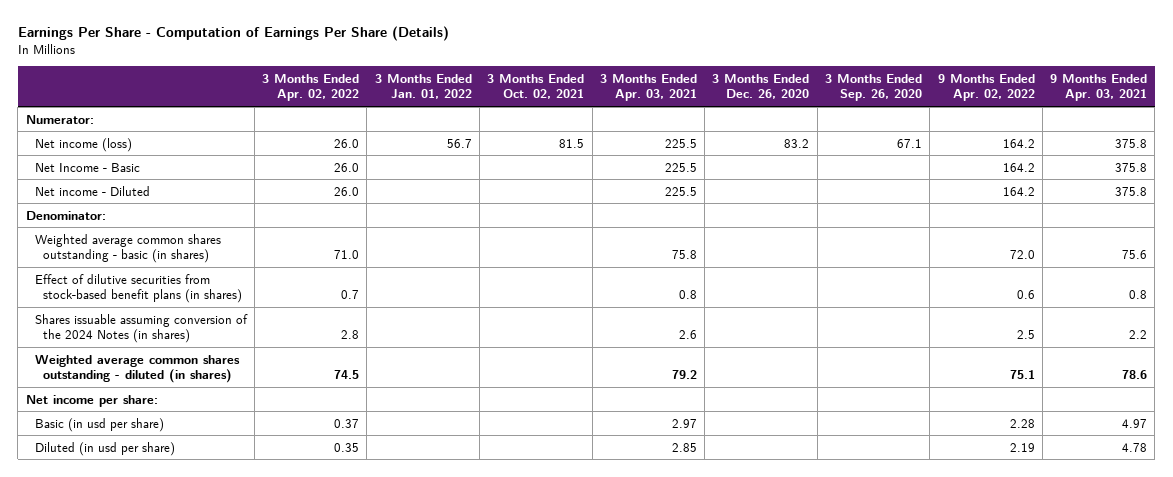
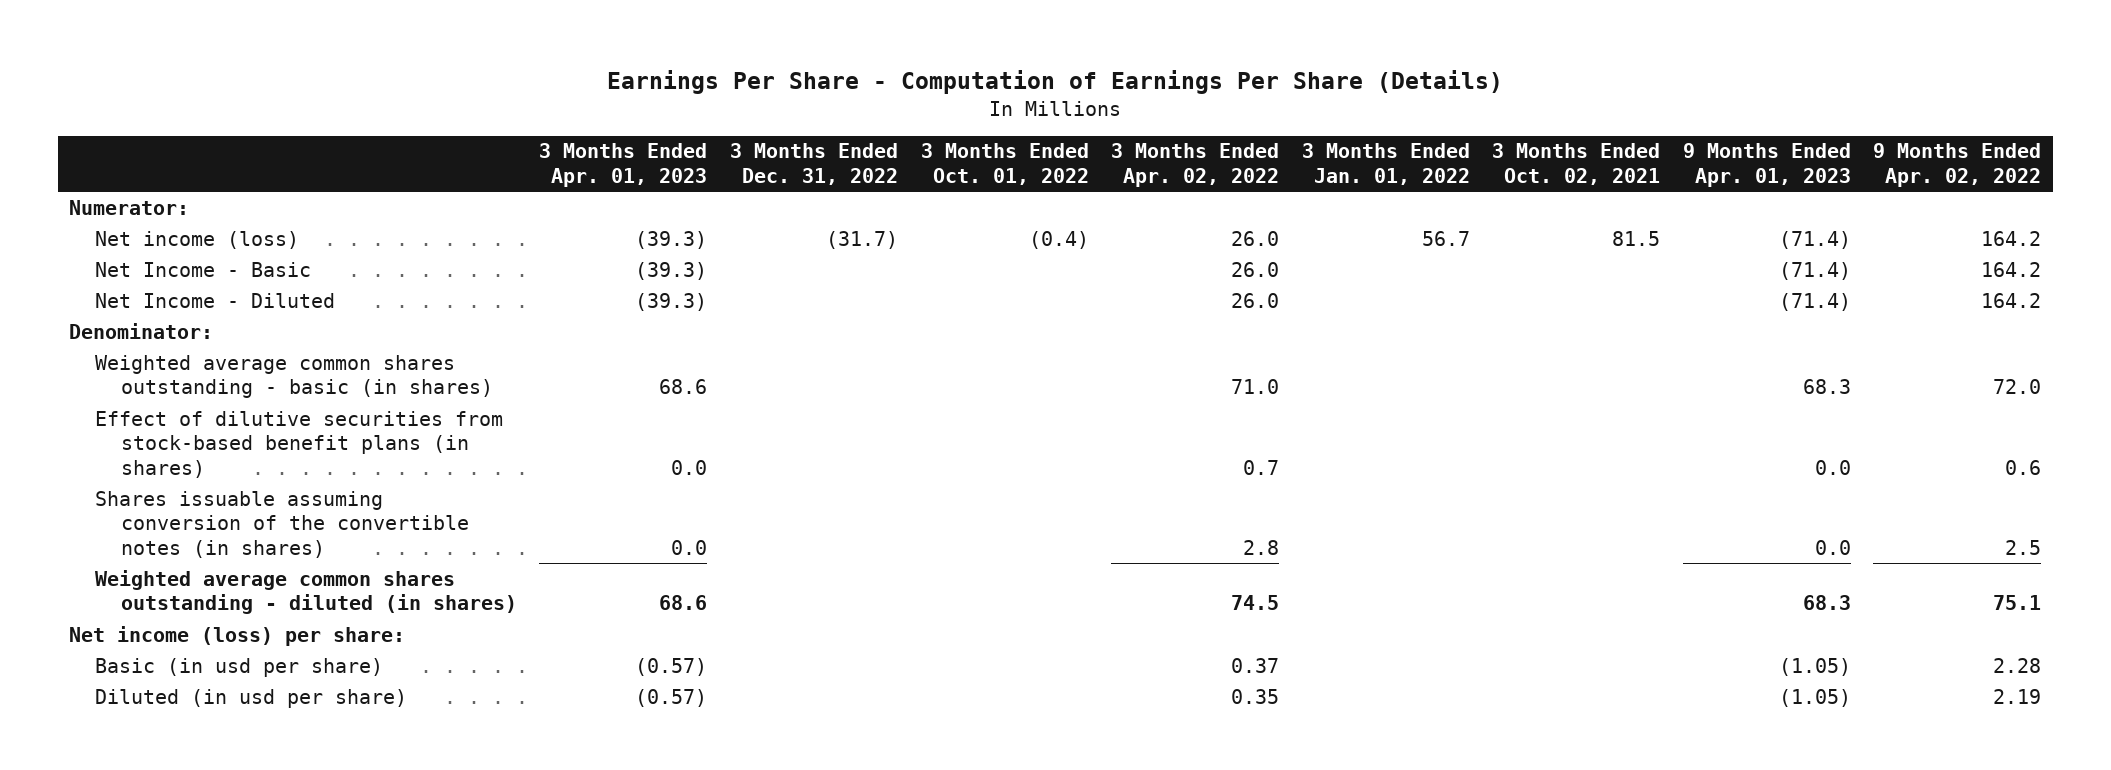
[599,73,697,102] 3 Months Ended Apr. 03, 2021 -> none
[712,73,810,100] 3 Months Ended Dec. 26, 2020 -> none
[824,73,922,102] 3 Months Ended Sep. 26, 2020 -> none
[1050,73,1148,102] 9 Months Ended Apr. 03, 2021 -> none
none -> [539,143,708,188] 3 Months Ended Apr. 01, 2023
none -> [729,143,898,186] 3 Months Ended Dec. 31, 2022
none -> [920,143,1089,186] 3 Months Ended Oct. 01, 2022
none -> [1682,143,1851,188] 9 Months Ended Apr. 01, 2023
[34,185,150,196] Net income - Diluted -> [95,292,336,308] Net Income - Diluted
[34,313,248,344] Shares issuable assuming conversion of the 2024 Notes (in shares) -> [95,490,469,559] Shares issuable assuming conversion of the convertible notes (in shares)
[25,394,158,407] Net income per share: -> [69,625,406,646] Net income (loss) per share:

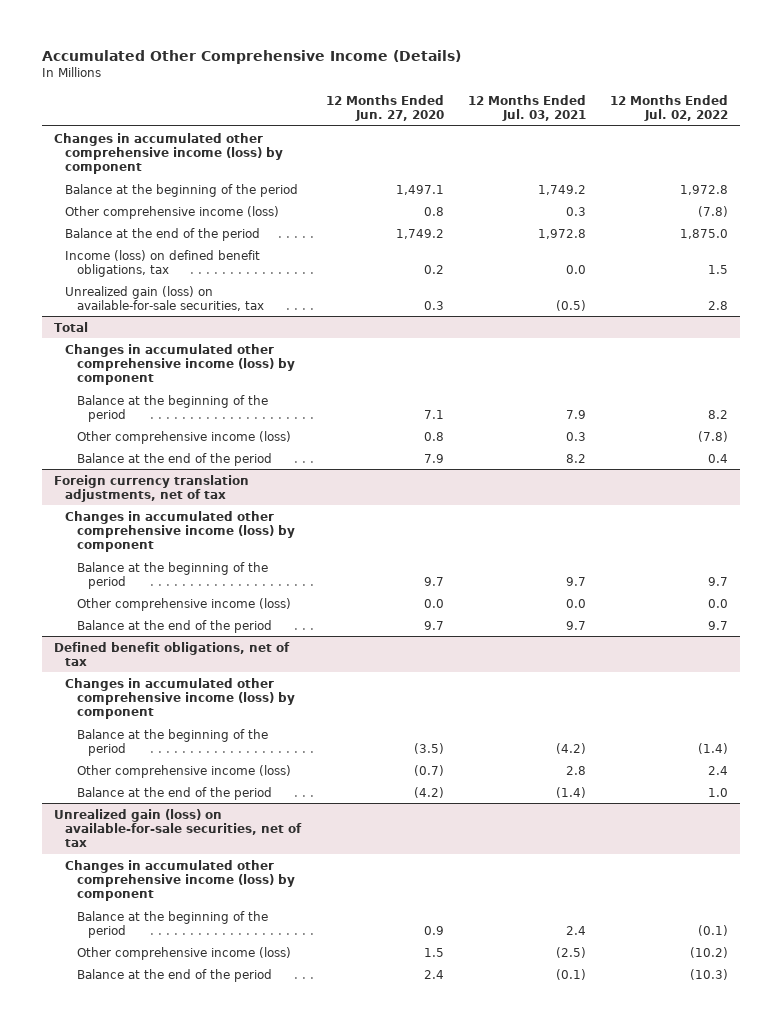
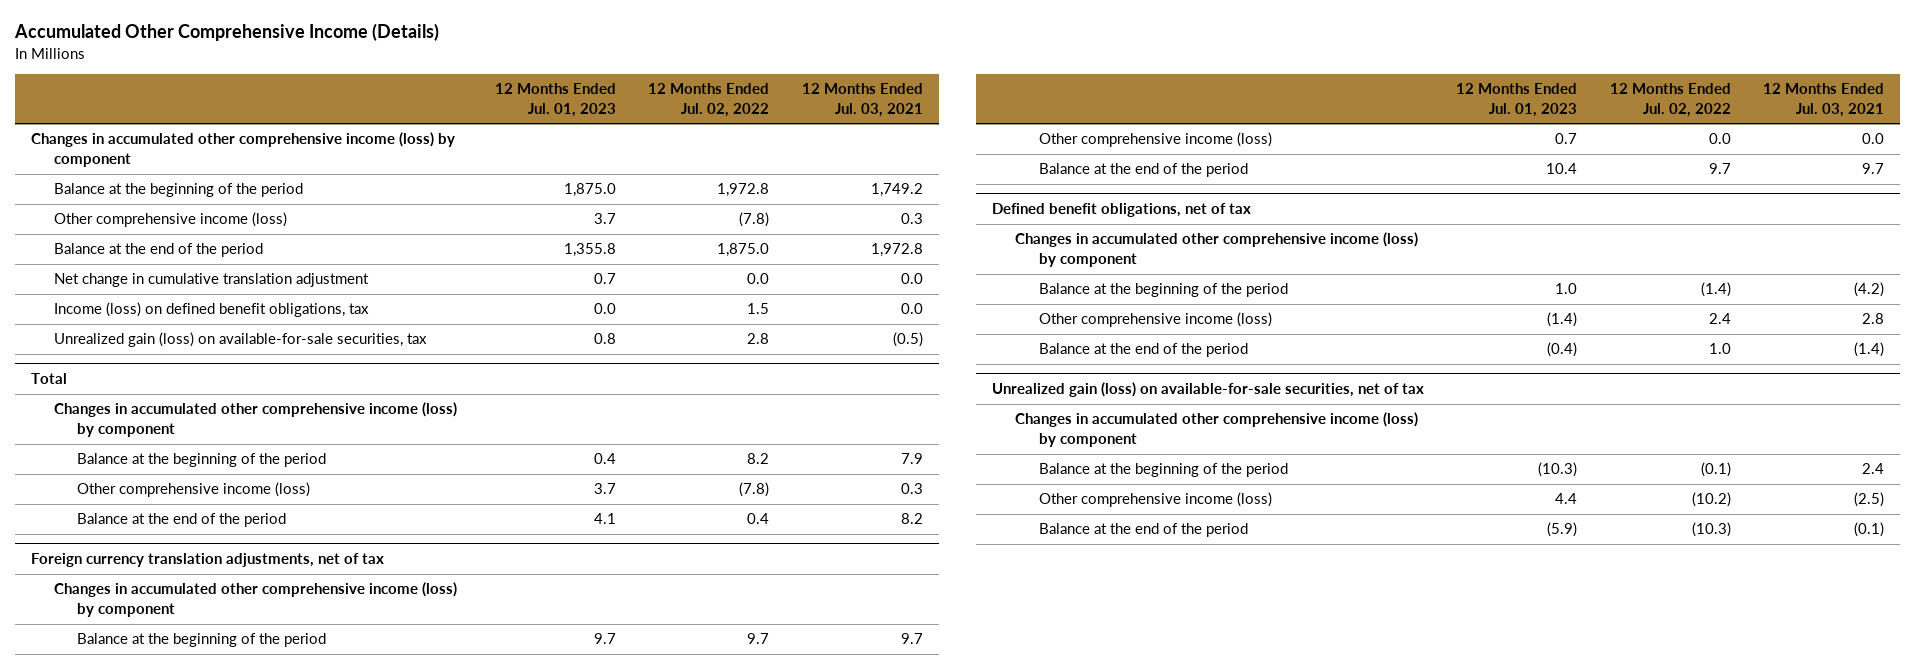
[325,94,444,121] 12 Months Ended Jun. 27, 2020 -> none
none -> [495,83,617,117] 12 Months Ended Jul. 01, 2023
none -> [54,273,370,288] Net change in cumulative translation adjustment

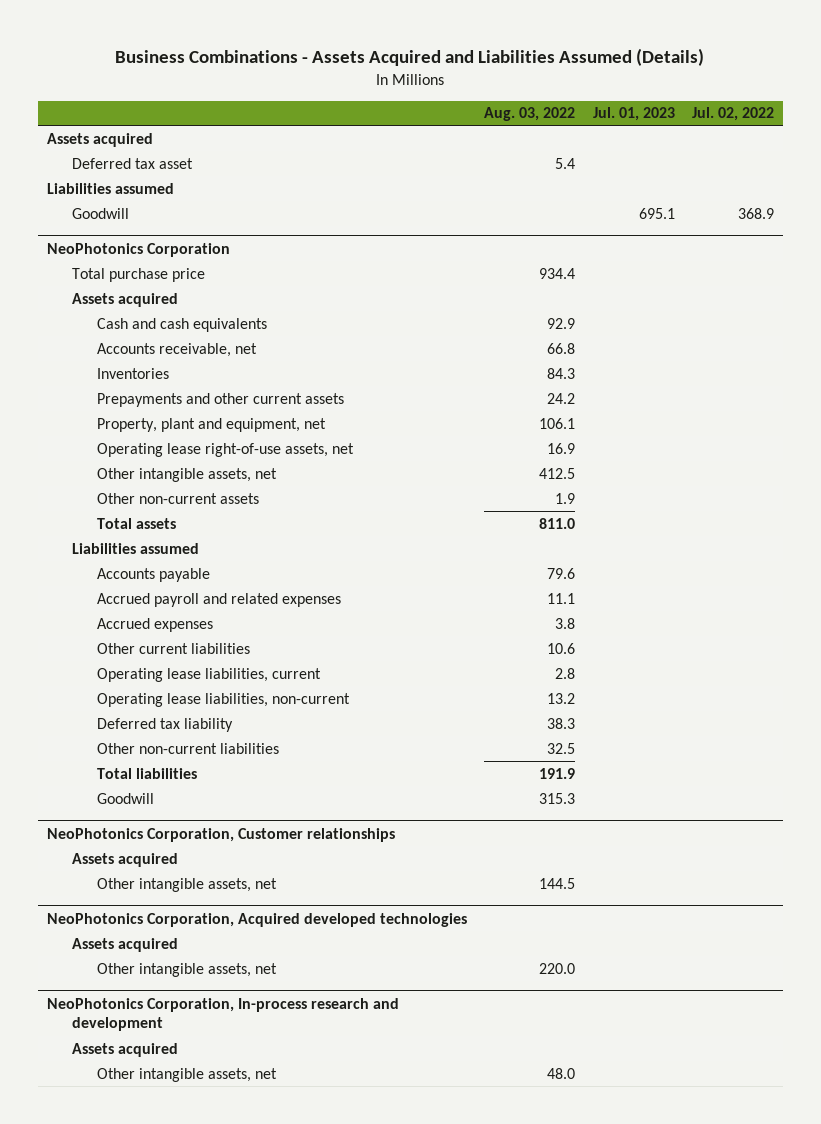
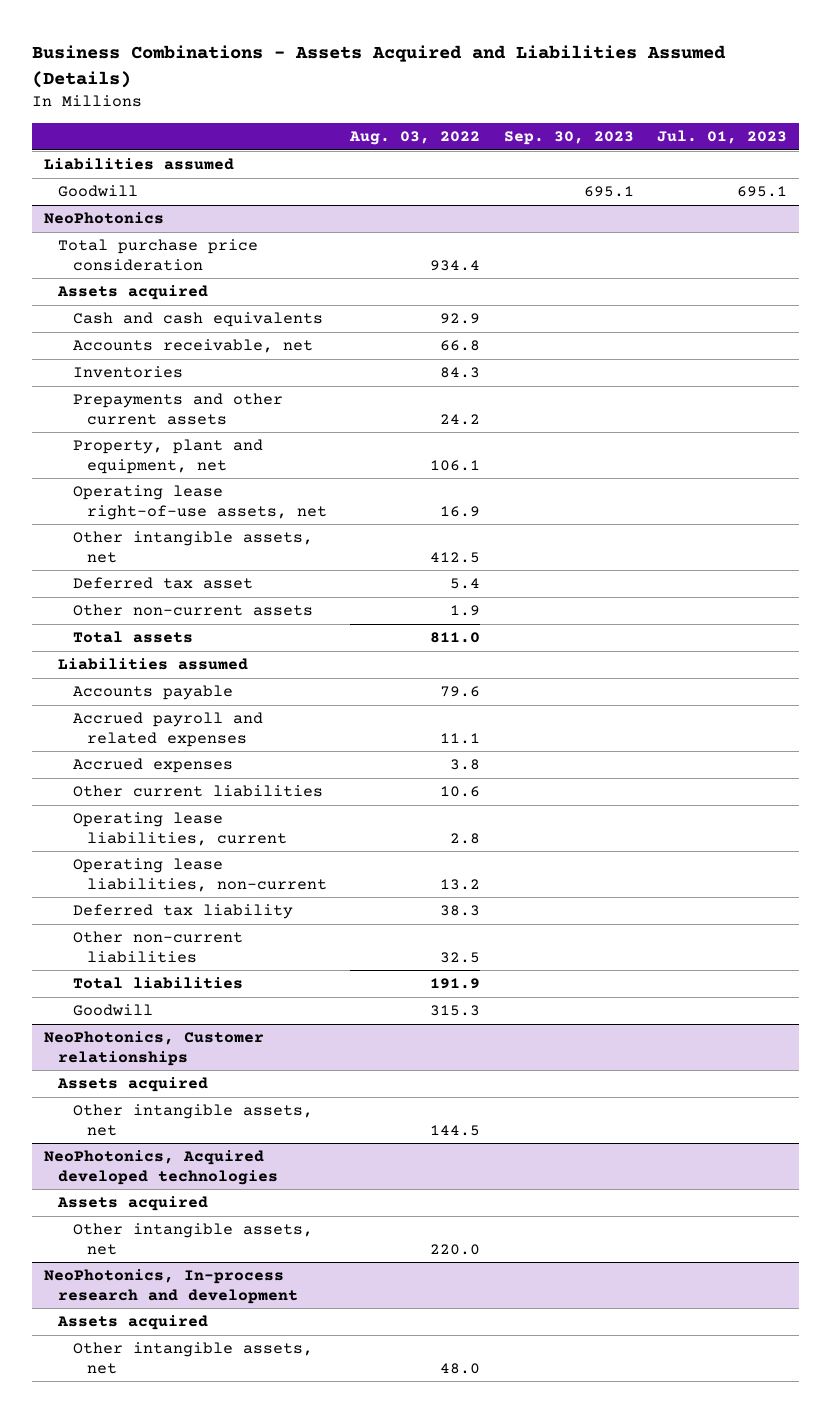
[691,107,774,122] Jul. 02, 2022 -> none
none -> [503,131,634,146] Sep. 30, 2023
[46,132,153,147] Assets acquired -> none
[71,157,193,169] Deferred tax asset -> none
[46,242,230,257] NeoPhotonics Corporation -> [44,212,165,225] NeoPhotonics
[71,267,205,282] Total purchase price -> [58,239,259,271] Total purchase price consideration
none -> [72,577,253,590] Deferred tax asset
[46,827,395,842] NeoPhotonics Corporation, Customer relationships -> [44,1031,265,1066] NeoPhotonics, Customer relationships
[46,912,467,927] NeoPhotonics Corporation, Acquired developed technologies -> [44,1150,279,1185] NeoPhotonics, Acquired developed technologies
[46,997,399,1032] NeoPhotonics Corporation, In-process research and development -> [44,1269,299,1304] NeoPhotonics, In-process research and development

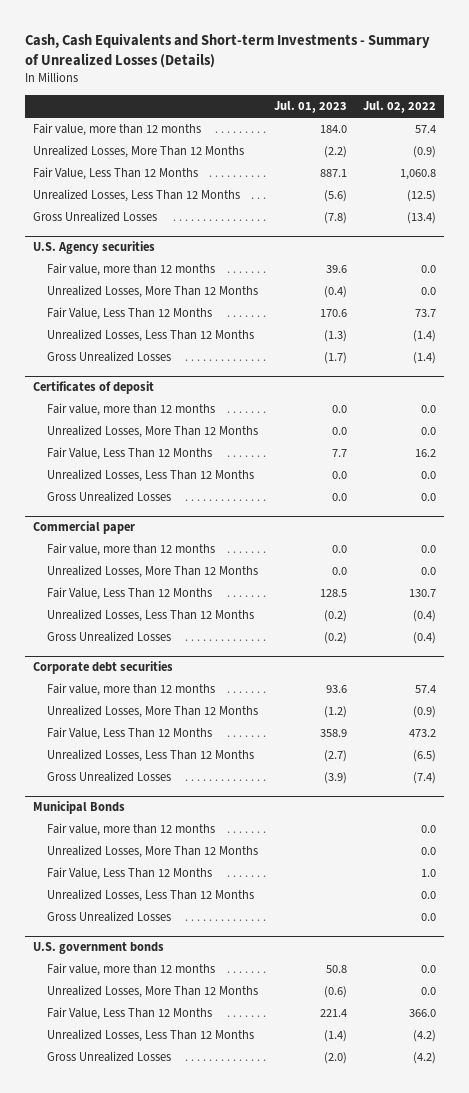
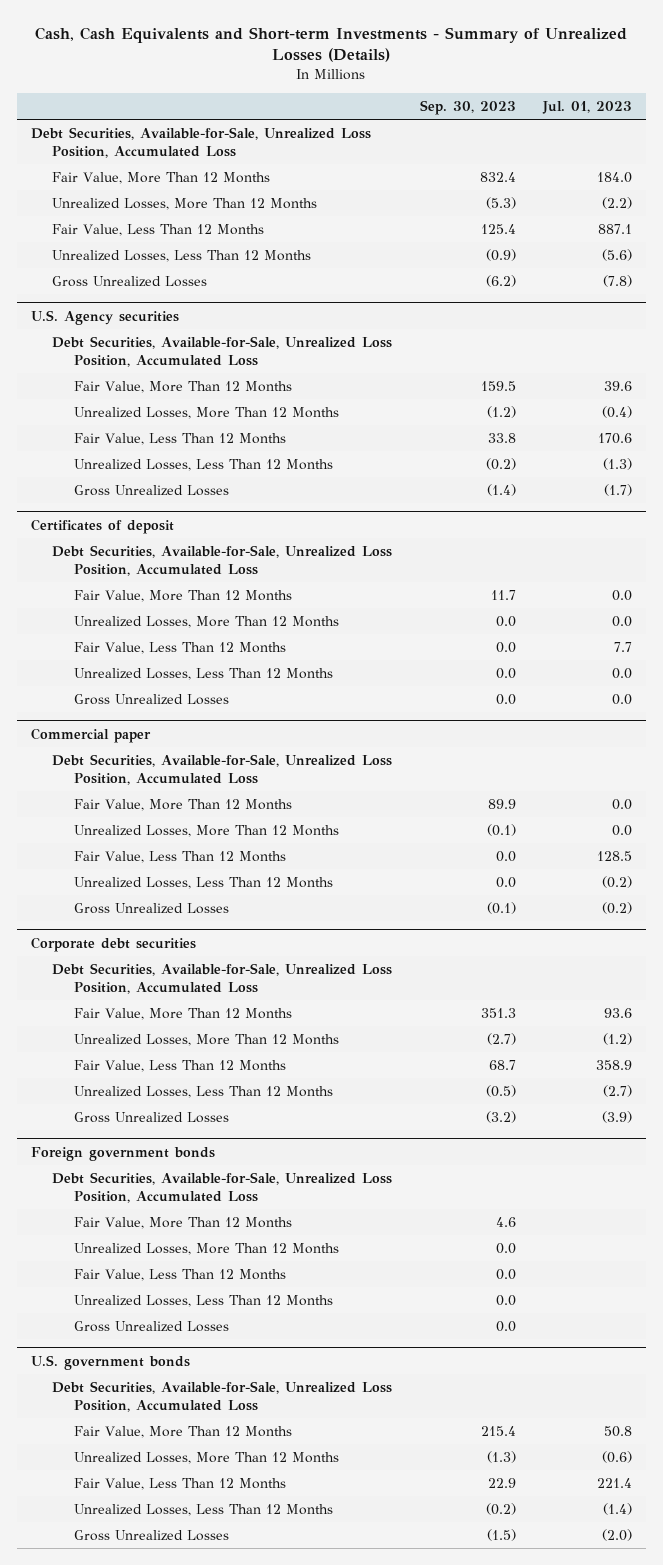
[362,101,436,114] Jul. 02, 2022 -> none
none -> [419,100,516,116] Sep. 30, 2023
none -> [30,126,371,158] Debt Securities, Available-for-Sale, Unrealized Loss Position, Accumulated Loss
[33,123,202,137] Fair value, more than 12 months -> [52,171,271,184] Fair Value, More Than 12 Months
none -> [52,335,393,367] Debt Securities, Available-for-Sale, Unrealized Loss Position, Accumulated Loss
[47,263,216,277] Fair value, more than 12 months -> [73,380,292,393] Fair Value, More Than 12 Months
none -> [52,544,393,576] Debt Securities, Available-for-Sale, Unrealized Loss Position, Accumulated Loss
[47,403,216,417] Fair value, more than 12 months -> [73,589,292,602] Fair Value, More Than 12 Months
none -> [52,753,393,785] Debt Securities, Available-for-Sale, Unrealized Loss Position, Accumulated Loss
[47,543,216,557] Fair value, more than 12 months -> [73,798,292,811] Fair Value, More Than 12 Months
none -> [52,962,393,994] Debt Securities, Available-for-Sale, Unrealized Loss Position, Accumulated Loss
[47,683,216,697] Fair value, more than 12 months -> [73,1007,292,1020] Fair Value, More Than 12 Months
[33,801,126,815] Municipal Bonds -> none
none -> [30,1146,215,1161] Foreign government bonds
none -> [52,1171,393,1203] Debt Securities, Available-for-Sale, Unrealized Loss Position, Accumulated Loss
[47,823,216,837] Fair value, more than 12 months -> [73,1216,292,1229] Fair Value, More Than 12 Months
none -> [52,1380,393,1412] Debt Securities, Available-for-Sale, Unrealized Loss Position, Accumulated Loss
[47,963,216,977] Fair value, more than 12 months -> [73,1425,292,1438] Fair Value, More Than 12 Months

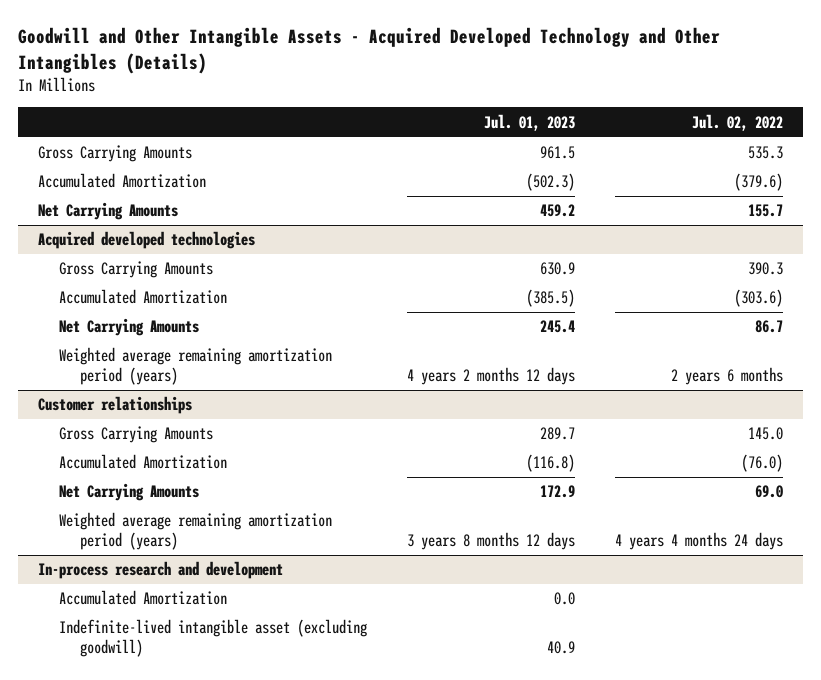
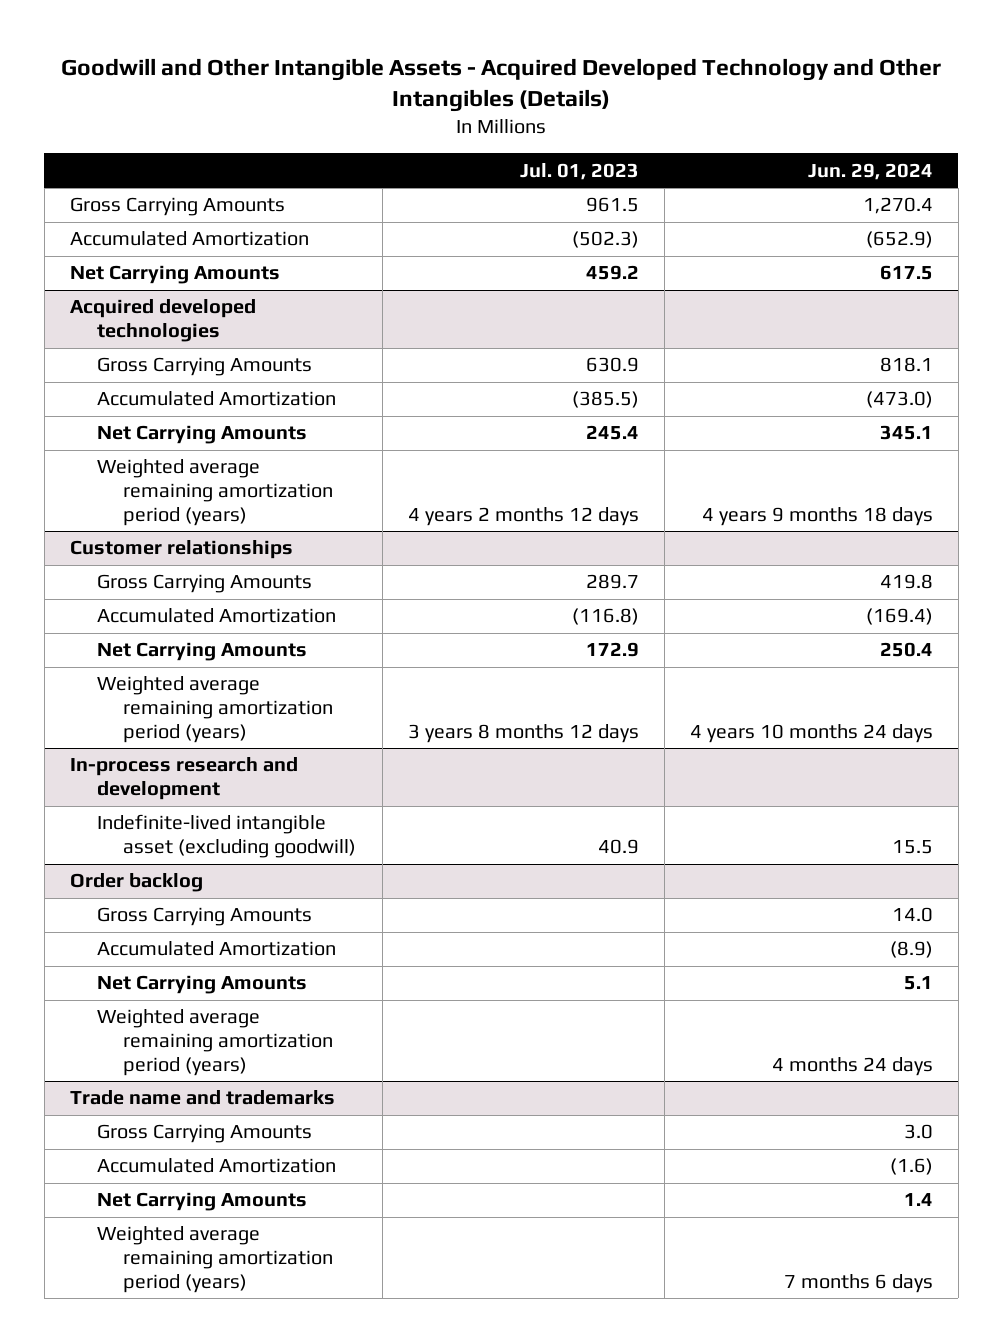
[691,113,783,131] Jul. 02, 2022 -> none
none -> [807,162,933,180] Jun. 29, 2024
[58,590,227,606] Accumulated Amortization -> none
none -> [69,873,203,893] Order backlog
none -> [96,907,312,927] Gross Carrying Amounts
none -> [96,941,336,957] Accumulated Amortization
none -> [96,975,307,995] Net Carrying Amounts
none -> [96,1009,334,1076] Weighted average remaining amortization period (years)
none -> [69,1090,335,1106] Trade name and trademarks
none -> [96,1124,312,1144] Gross Carrying Amounts
none -> [96,1158,336,1174] Accumulated Amortization
none -> [96,1192,307,1212] Net Carrying Amounts
none -> [96,1226,334,1293] Weighted average remaining amortization period (years)

